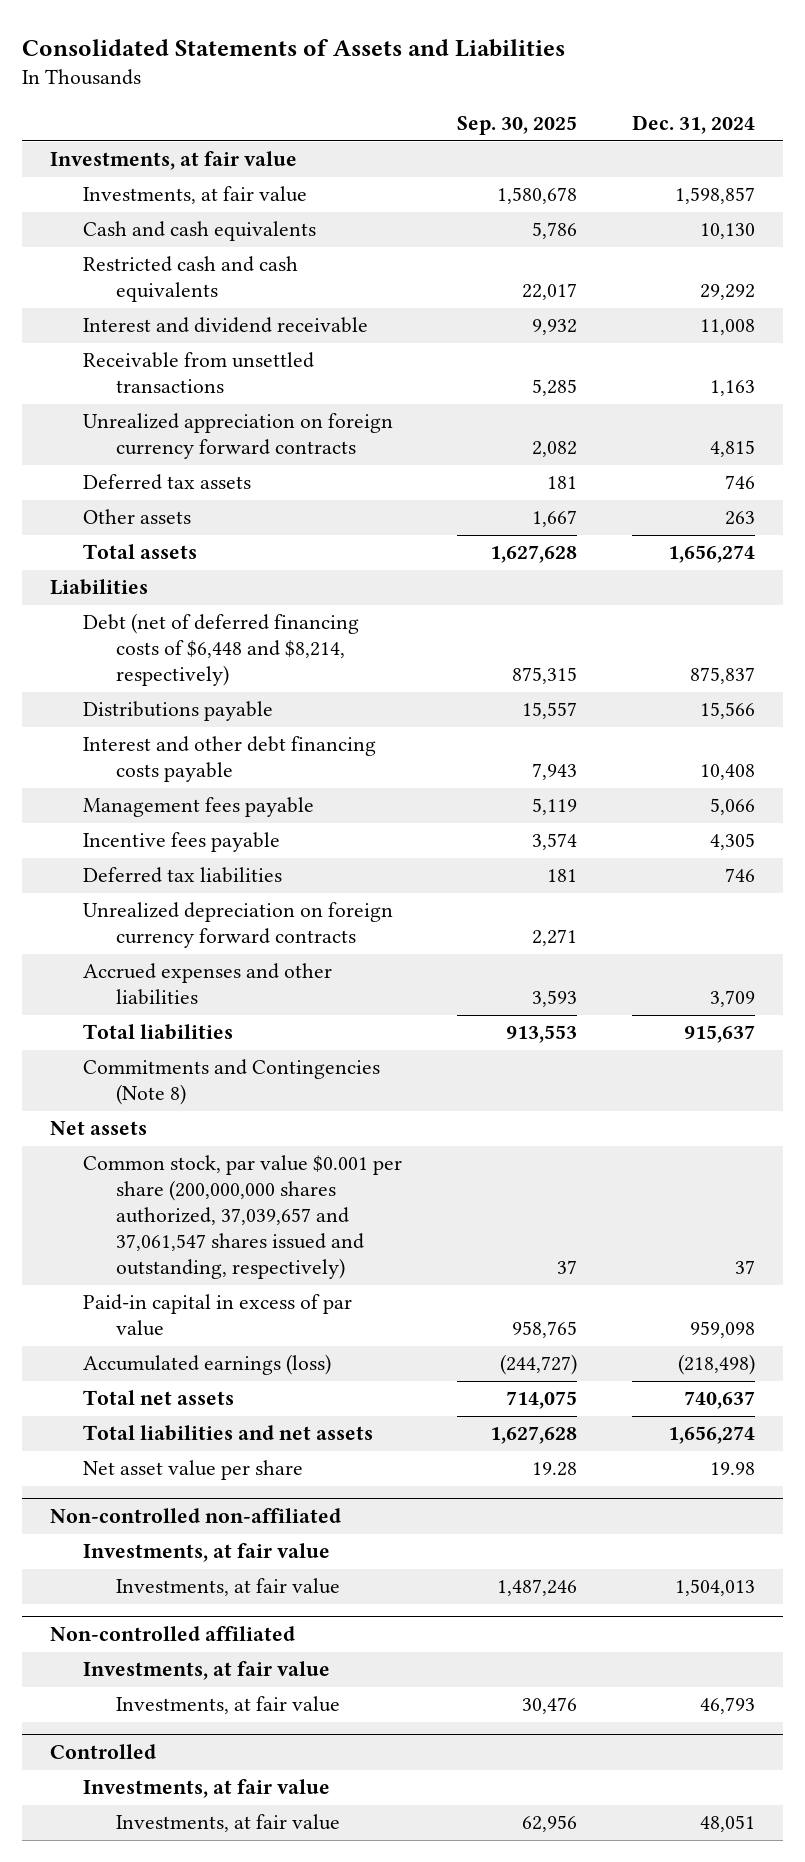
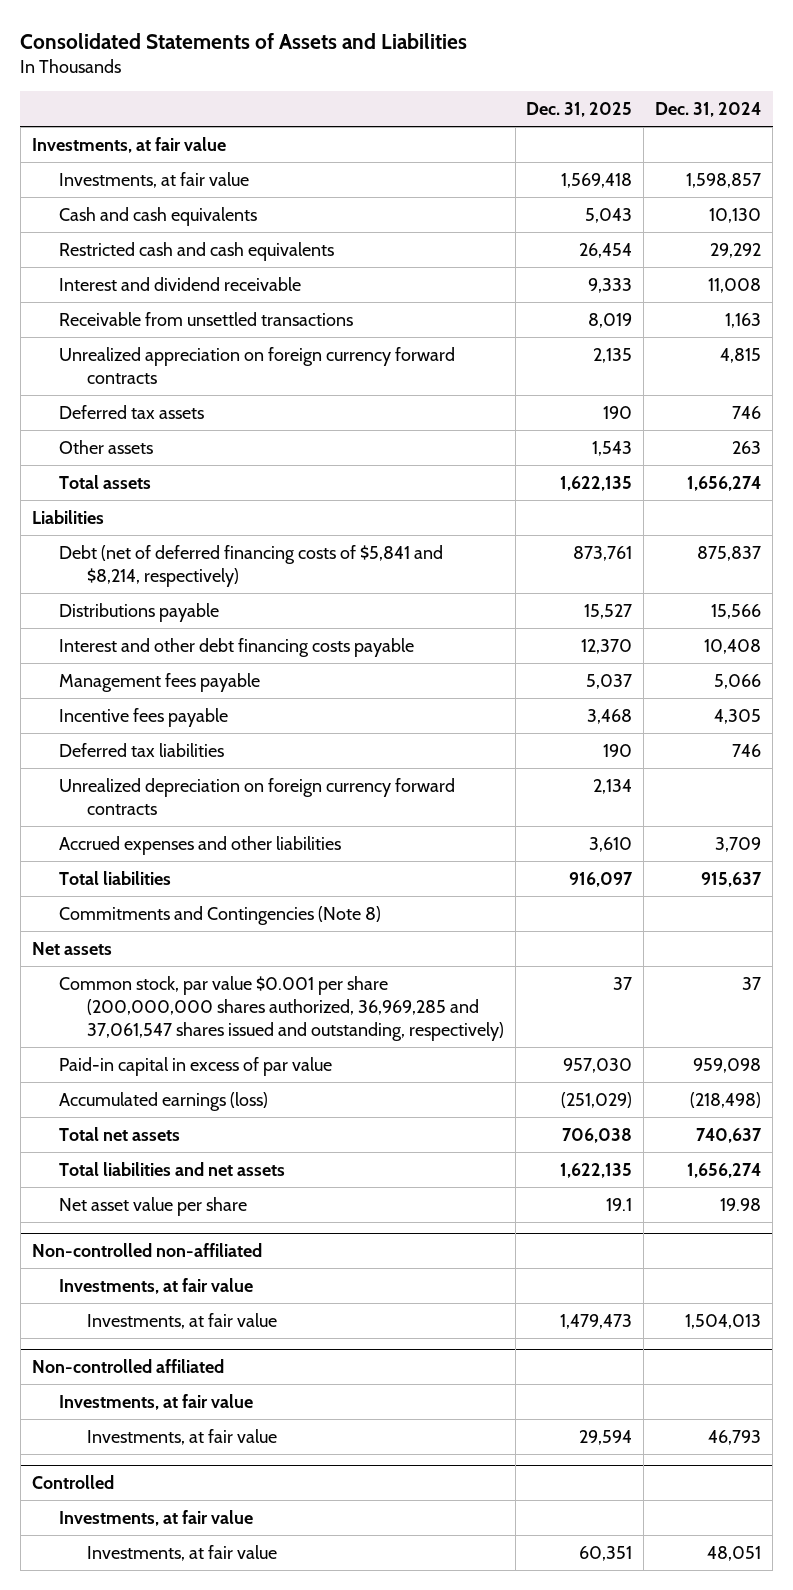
[457,116,578,136] Sep. 30, 2025 -> none
none -> [526,102,633,118] Dec. 31, 2025
[82,613,359,687] Debt (net of deferred financing costs of $6,448 and $8,214, respectively) -> [59,544,444,587] Debt (net of deferred financing costs of $5,841 and $8,214, respectively)
[82,1155,402,1280] Common stock, par value $0.001 per share (200,000,000 shares authorized, 37,039,657 and 37,061,547 shares issued and outstanding, respectively) -> [59,975,504,1041] Common stock, par value $0.001 per share (200,000,000 shares authorized, 36,969,285 and 37,061,547 shares issued and outstanding, respectively)

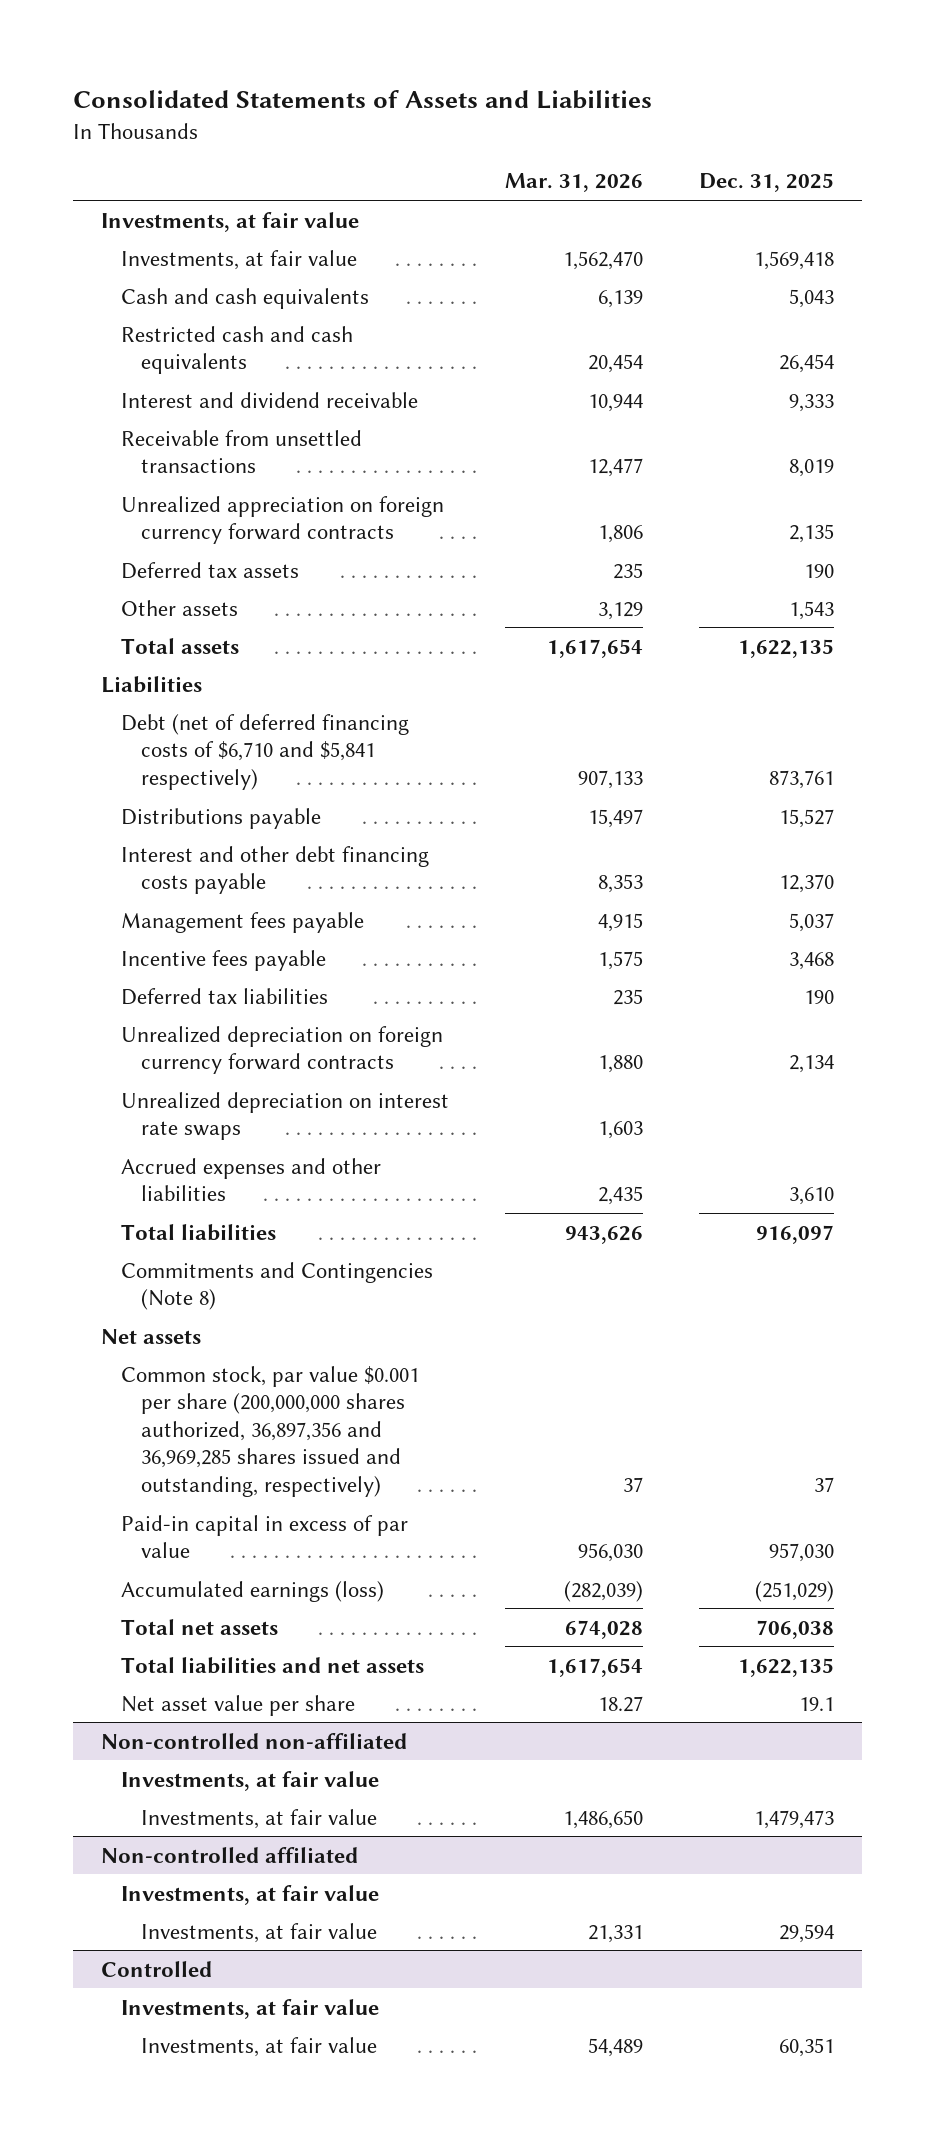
[655,102,762,118] Dec. 31, 2024 -> none
none -> [504,173,643,193] Mar. 31, 2026
[59,544,444,587] Debt (net of deferred financing costs of $5,841 and $8,214, respectively) -> [121,713,410,790] Debt (net of deferred financing costs of $6,710 and $5,841 respectively)
none -> [121,1091,450,1141] Unrealized depreciation on interest rate swaps
[59,975,504,1041] Common stock, par value $0.001 per share (200,000,000 shares authorized, 36,969,285 and 37,061,547 shares issued and outstanding, respectively) -> [121,1365,420,1497] Common stock, par value $0.001 per share (200,000,000 shares authorized, 36,897,356 and 36,969,285 shares issued and outstanding, respectively)

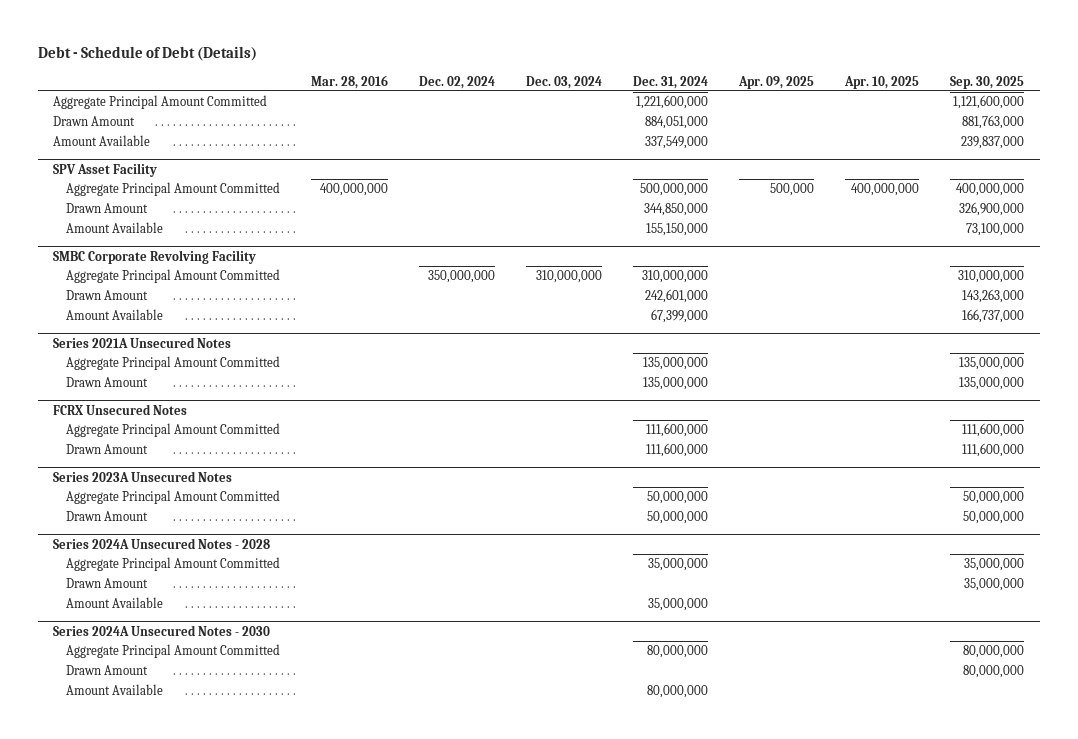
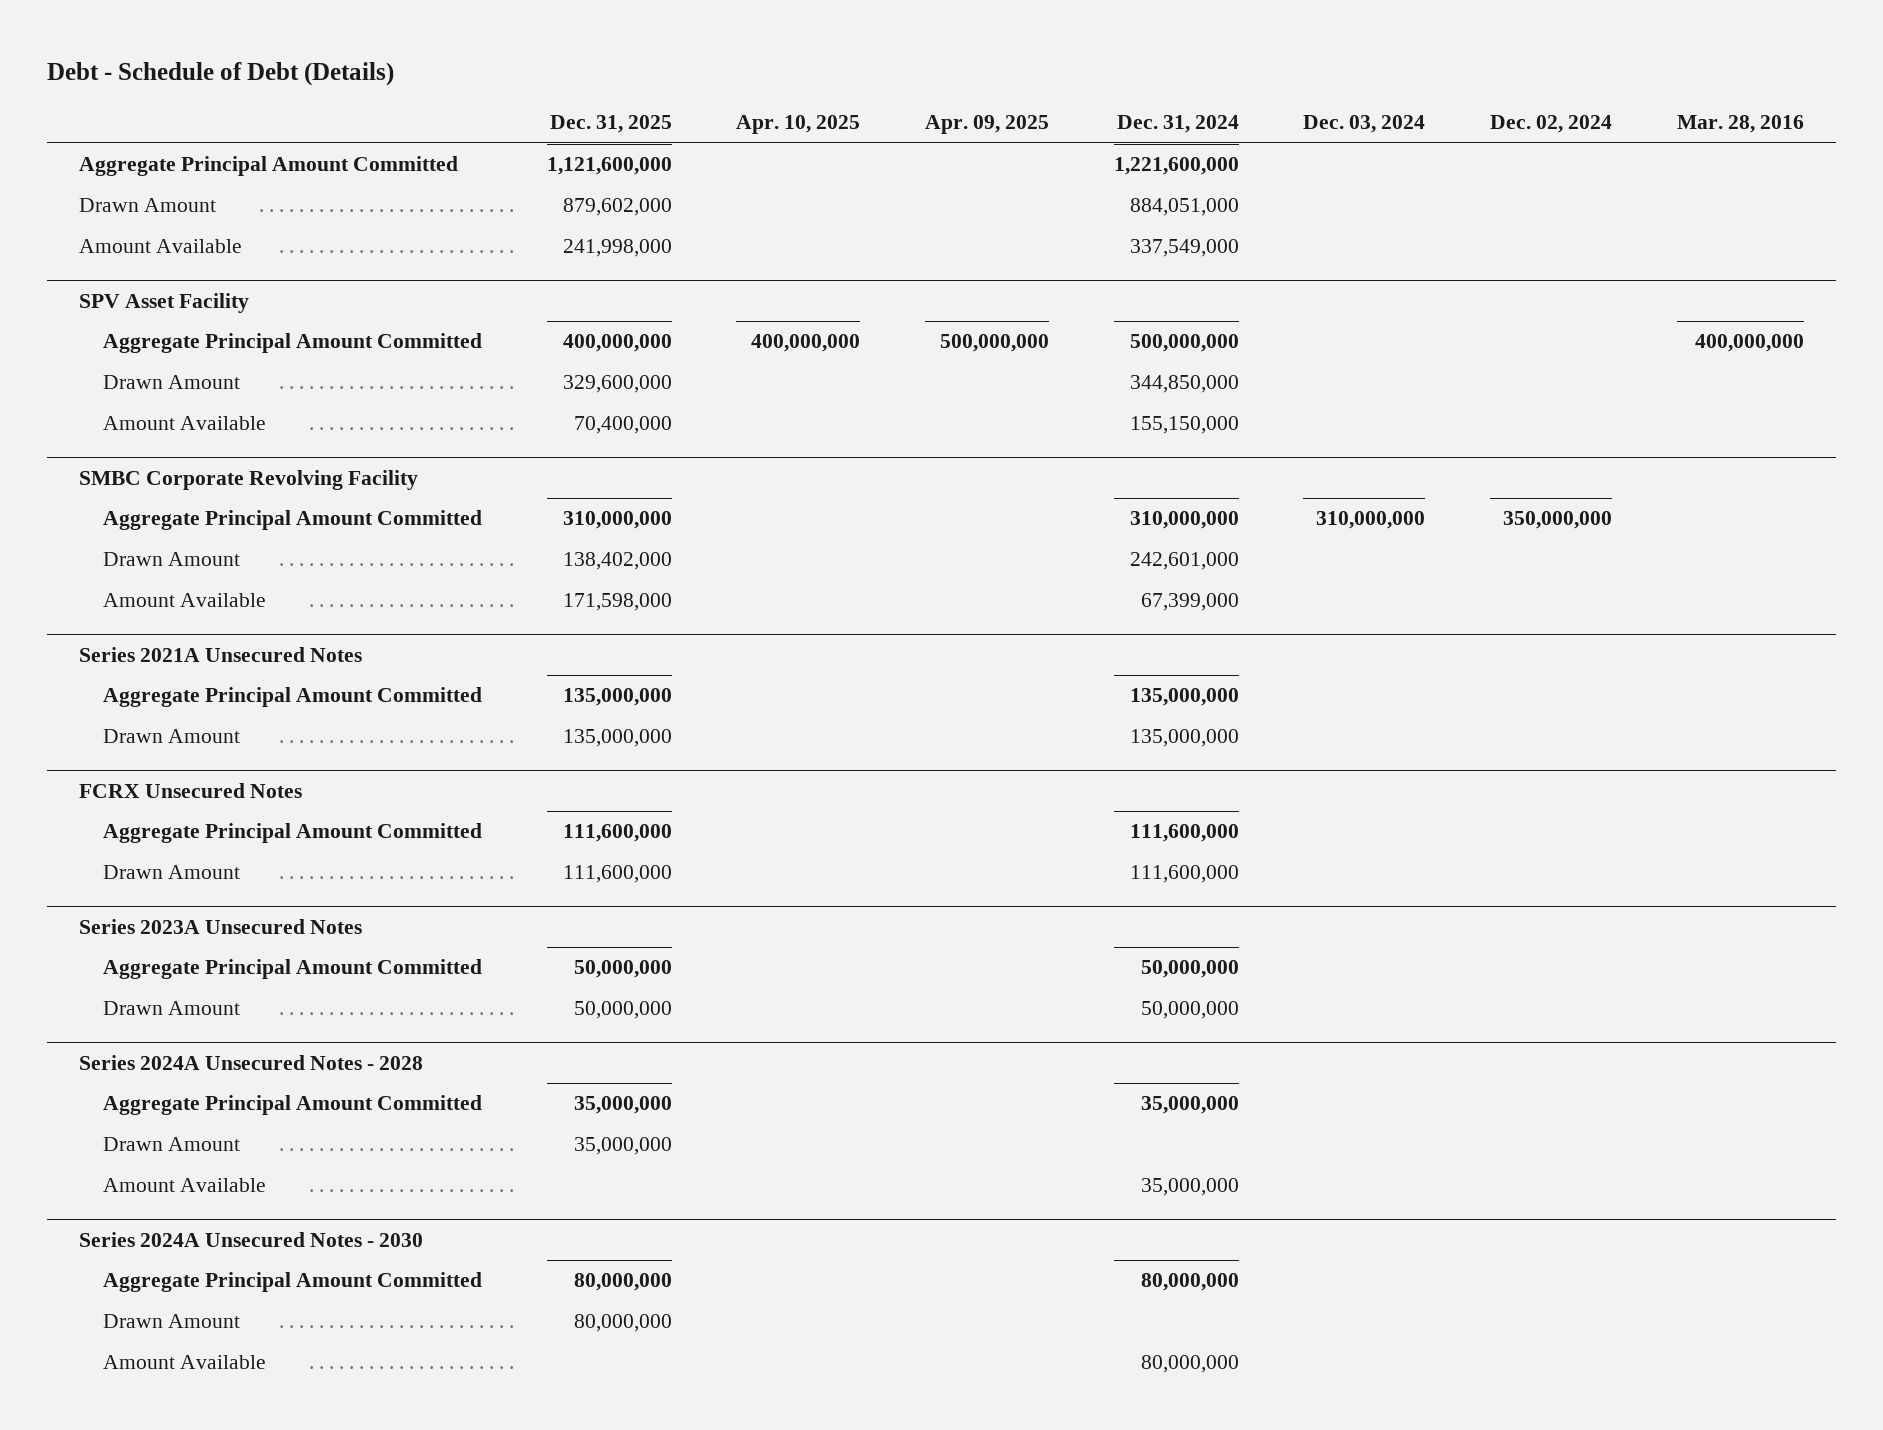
[950,75,1025,89] Sep. 30, 2025 -> none
none -> [549,115,672,134] Dec. 31, 2025
[770,183,815,197] 500,000 -> [940,334,1050,353] 500,000,000

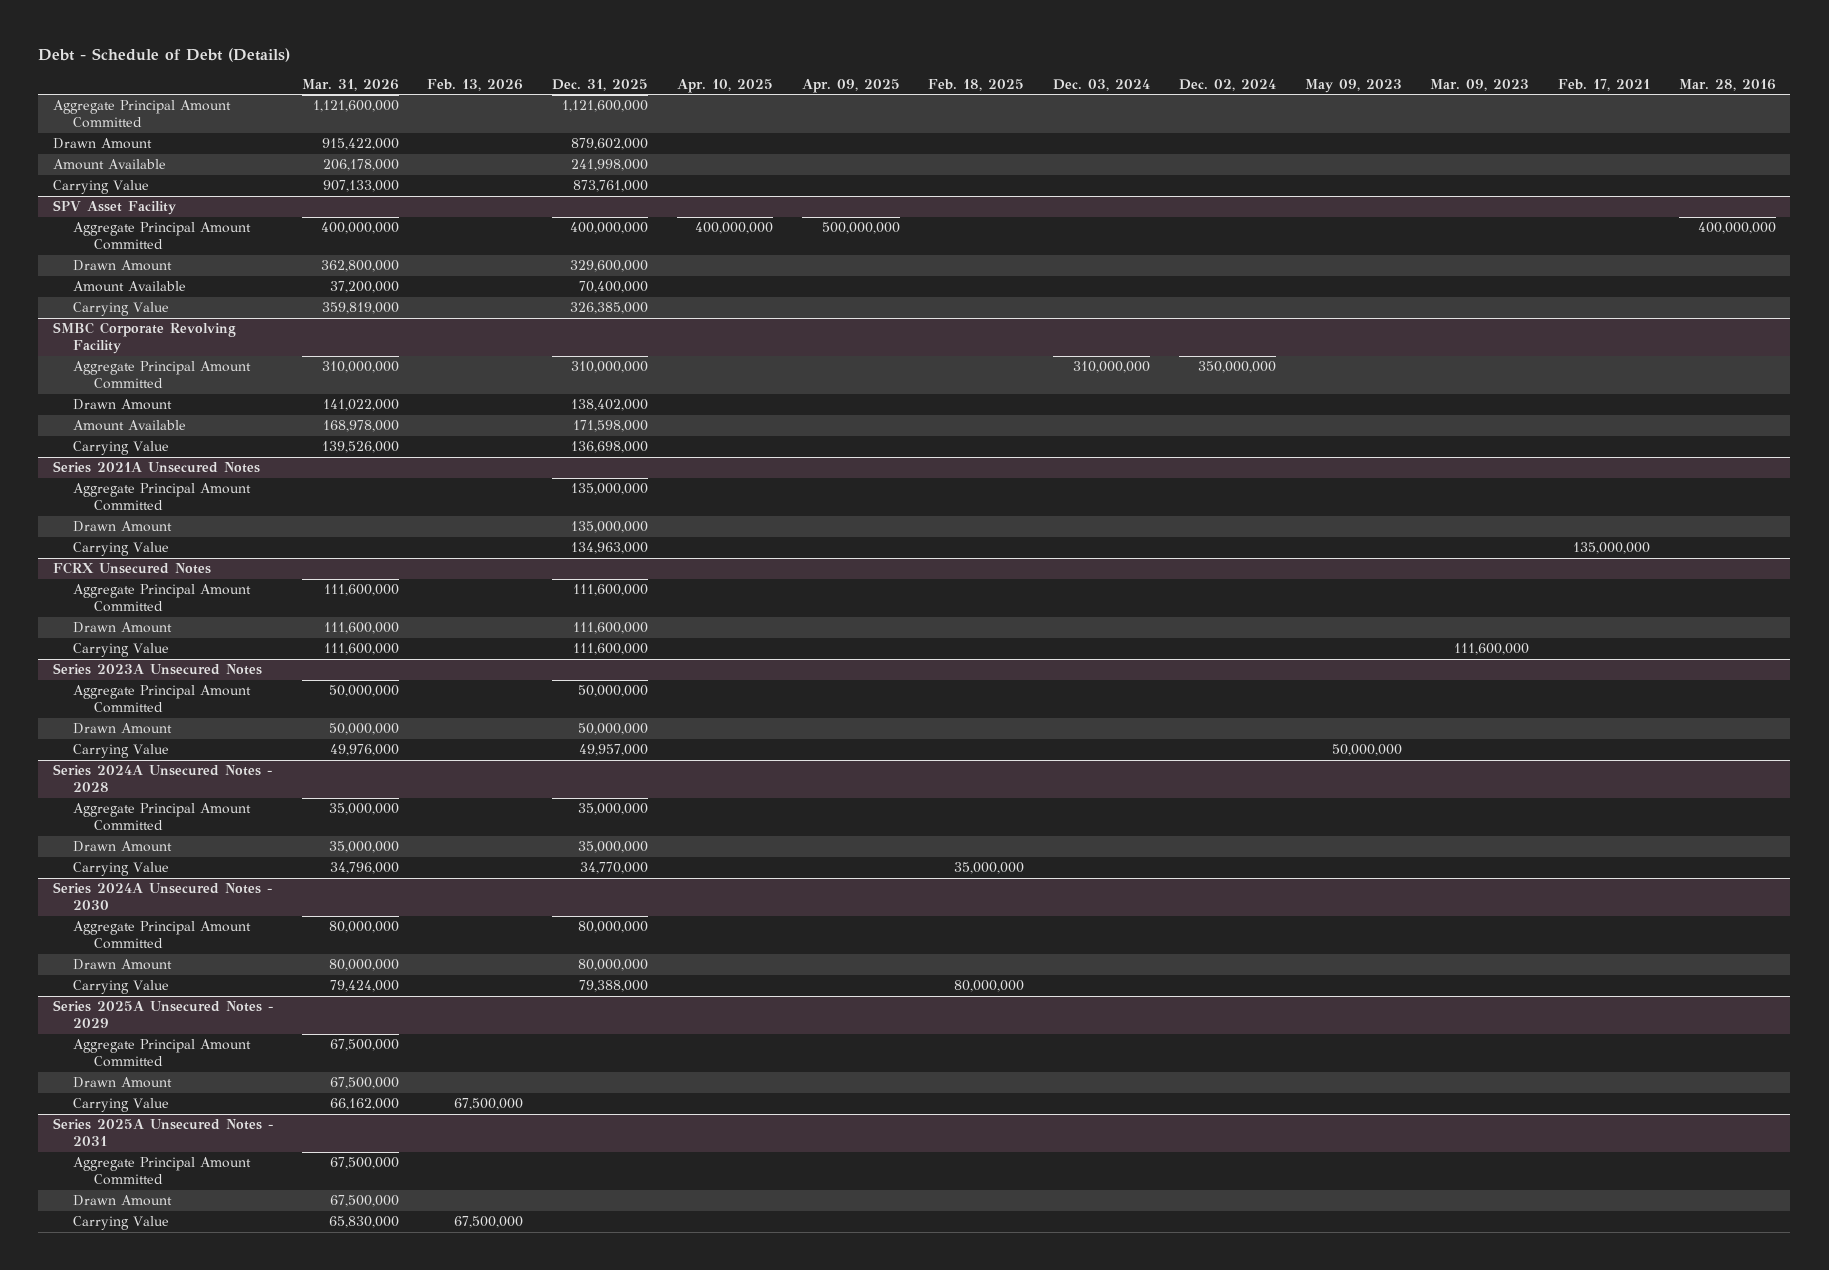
[1116,115,1239,134] Dec. 31, 2024 -> none
none -> [301,78,399,91] Mar. 31, 2026
none -> [427,78,524,91] Feb. 13, 2026
none -> [928,78,1025,91] Feb. 18, 2025
none -> [1304,78,1402,93] May 09, 2023
none -> [1430,78,1530,91] Mar. 09, 2023
none -> [1558,78,1651,91] Feb. 17, 2021
none -> [52,180,149,195] Carrying Value
none -> [73,302,170,317] Carrying Value
none -> [73,441,170,456] Carrying Value
none -> [73,542,170,557] Carrying Value
none -> [73,643,170,658] Carrying Value
none -> [73,744,170,759] Carrying Value
[103,1178,267,1193] Amount Available -> none
none -> [73,862,170,877] Carrying Value
[103,1355,267,1370] Amount Available -> none
none -> [73,980,170,995] Carrying Value
none -> [52,1000,273,1029] Series 2025A Unsecured Notes - 2029
none -> [73,1039,252,1068] Aggregate Principal Amount Committed
none -> [73,1077,173,1089] Drawn Amount
none -> [73,1098,170,1113] Carrying Value
none -> [52,1118,273,1147] Series 2025A Unsecured Notes - 2031
none -> [73,1157,252,1186] Aggregate Principal Amount Committed
none -> [73,1195,173,1207] Drawn Amount
none -> [73,1216,170,1231] Carrying Value

